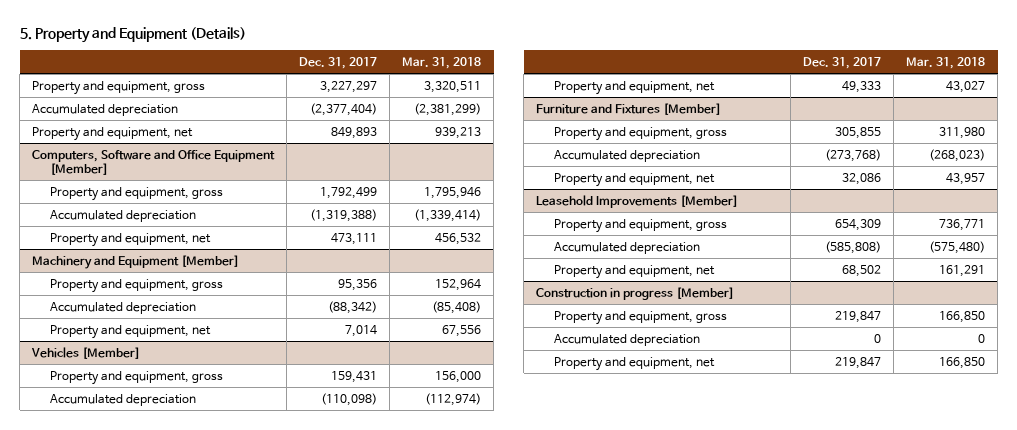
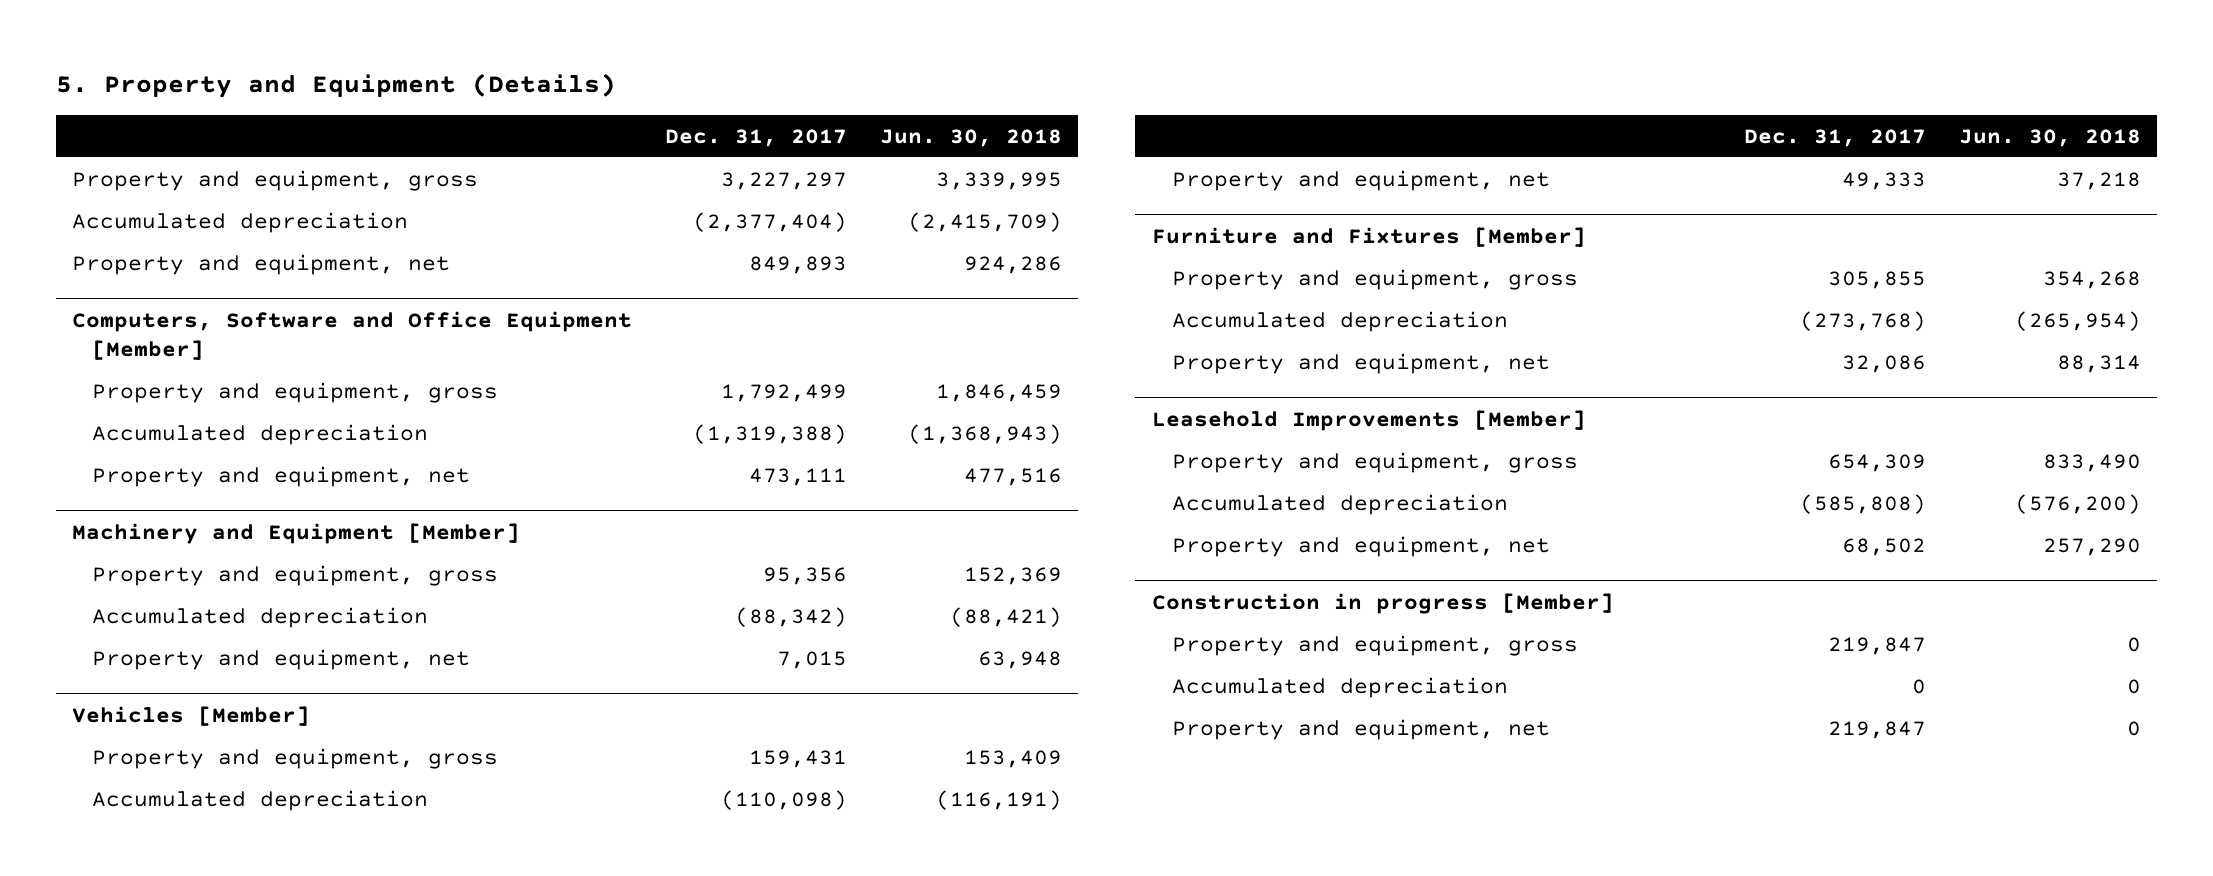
[402,56,482,69] Mar. 31, 2018 -> none
none -> [879,128,1062,147] Jun. 30, 2018
[345,324,378,337] 7,014 -> [776,650,847,669] 7,015

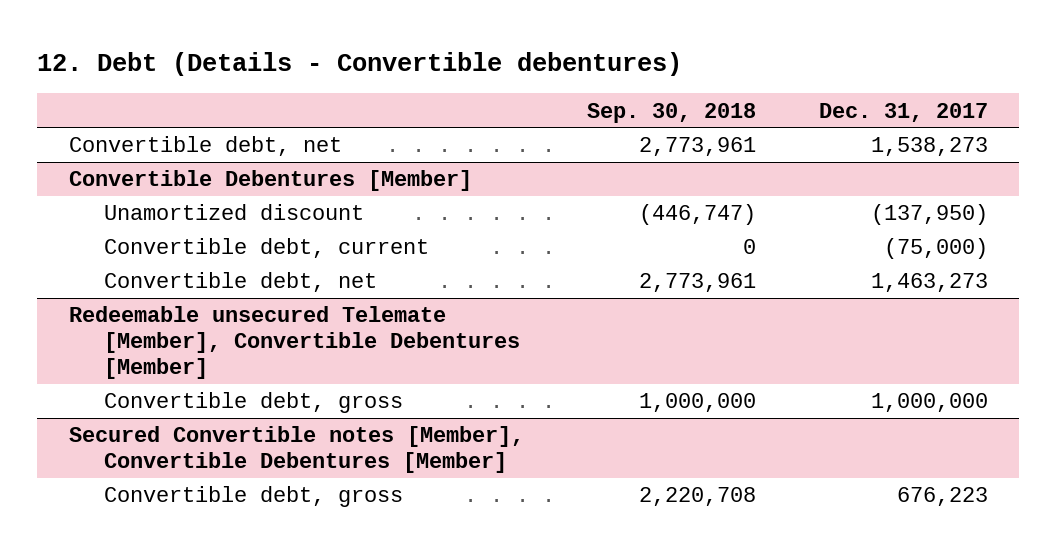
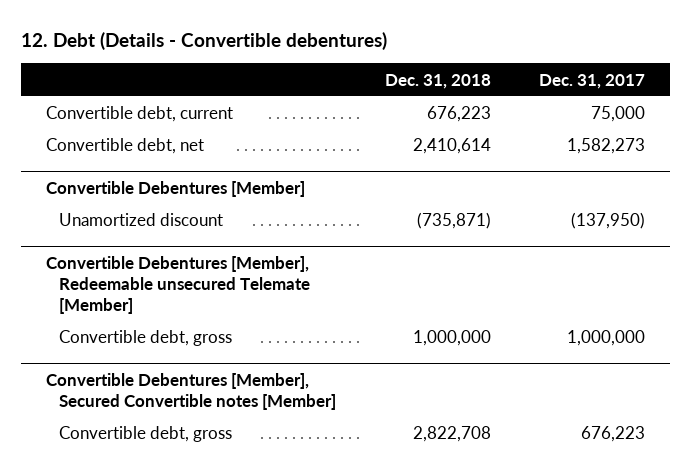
[586,102,756,123] Sep. 30, 2018 -> none
none -> [384,73,491,89] Dec. 31, 2018
none -> [45,106,233,123] Convertible debt, current
[870,137,988,157] 1,538,273 -> [567,138,646,155] 1,582,273
[103,238,429,259] Convertible debt, current -> none
[103,272,377,293] Convertible debt, net -> none
[68,306,520,379] Redeemable unsecured Telemate [Member], Convertible Debentures [Member] -> [45,255,310,315] Convertible Debentures [Member], Redeemable unsecured Telemate [Member]
[68,426,524,474] Secured Convertible notes [Member], Convertible Debentures [Member] -> [45,372,336,410] Convertible Debentures [Member], Secured Convertible notes [Member]

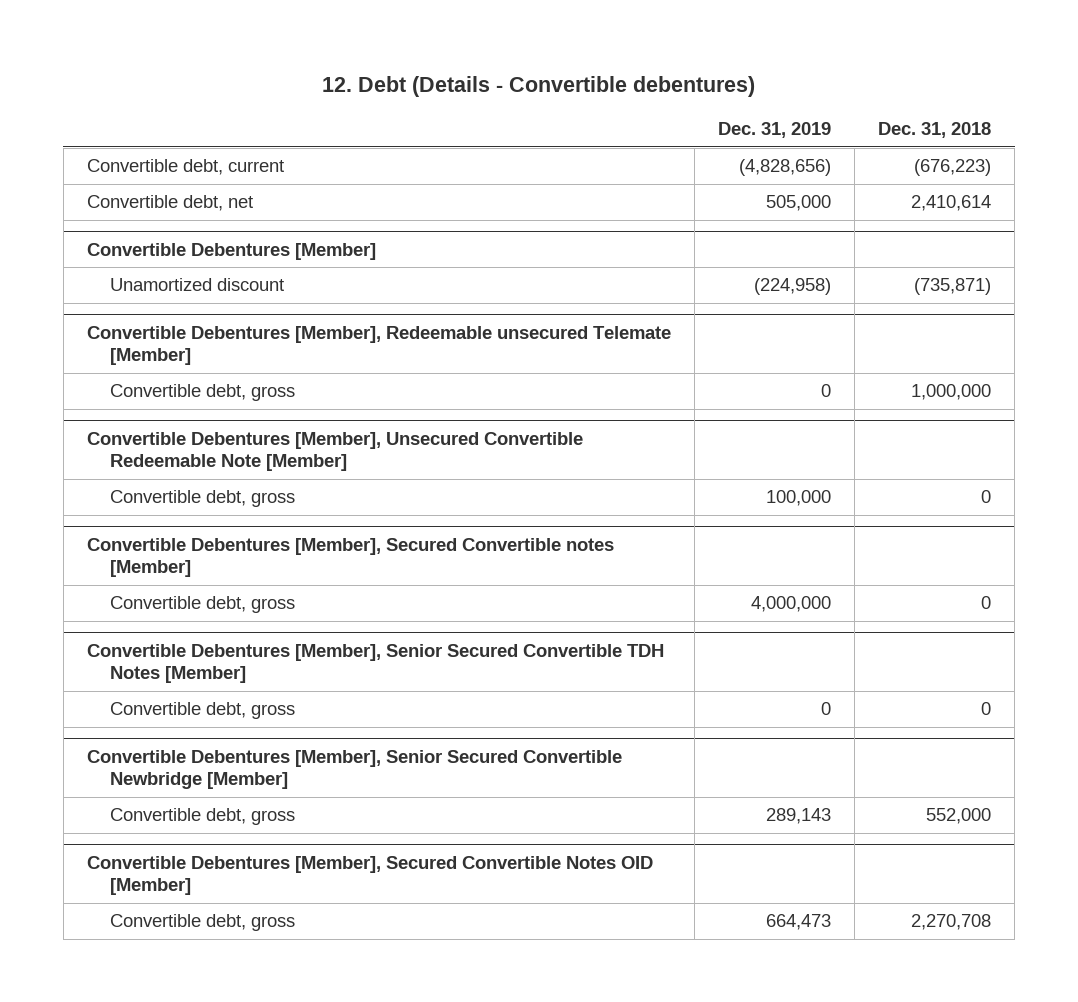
[539,73,646,89] Dec. 31, 2017 -> none
none -> [717,122,831,139] Dec. 31, 2019
[426,106,491,123] 676,223 -> [914,159,992,177] (676,223)
none -> [86,431,583,472] Convertible Debentures [Member], Unsecured Convertible Redeemable Note [Member]
none -> [110,490,296,508] Convertible debt, gross
[412,426,491,443] 2,822,708 -> [981,596,992,610] 0
none -> [86,643,664,684] Convertible Debentures [Member], Senior Secured Convertible TDH Notes [Member]
none -> [110,702,296,720] Convertible debt, gross
none -> [86,749,622,790] Convertible Debentures [Member], Senior Secured Convertible Newbridge [Member]
none -> [110,808,296,826] Convertible debt, gross
none -> [86,855,653,896] Convertible Debentures [Member], Secured Convertible Notes OID [Member]
none -> [110,914,296,932] Convertible debt, gross

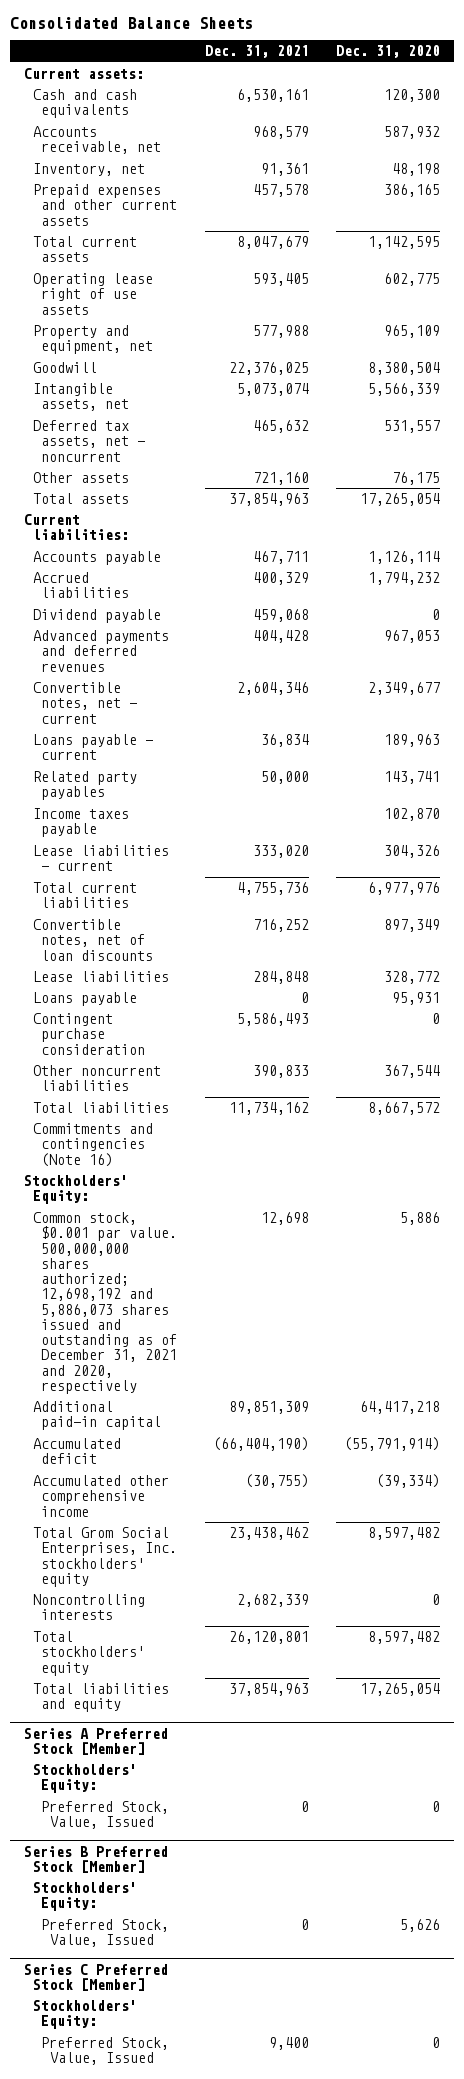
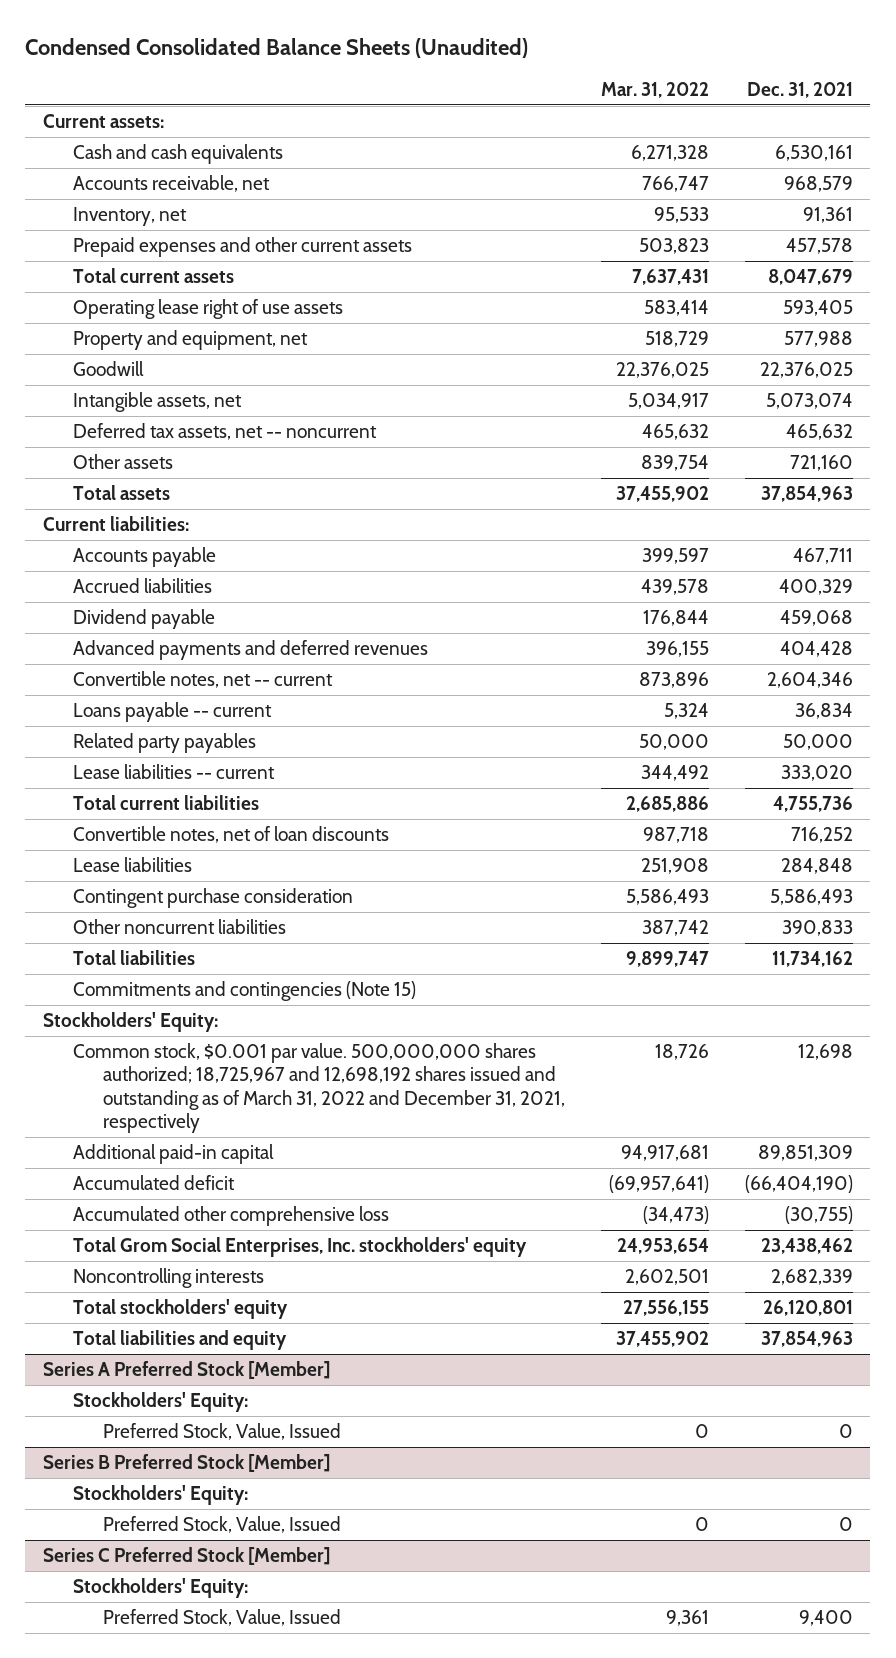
[10,16,254,29] Consolidated Balance Sheets -> [25,37,529,58] Condensed Consolidated Balance Sheets (Unaudited)
[336,45,441,59] Dec. 31, 2020 -> none
none -> [600,81,709,98] Mar. 31, 2022
[32,420,146,462] Deferred tax assets, net - noncurrent -> [73,423,378,441] Deferred tax assets, net -- noncurrent
[32,682,138,724] Convertible notes, net - current -> [73,671,334,689] Convertible notes, net -- current
[32,734,153,761] Loans payable - current -> [73,702,273,723] Loans payable -- current
[32,808,129,838] Income taxes payable -> none
[32,845,169,872] Lease liabilities - current -> [73,764,276,780] Lease liabilities -- current
[32,992,137,1007] Loans payable -> none
[32,1123,153,1167] Commitments and contingencies (Note 16) -> [73,981,417,1002] Commitments and contingencies (Note 15)
[32,1212,178,1394] Common stock, $0.001 par value. 500,000,000 shares authorized; 12,698,192 and 5,886,073 shares issued and outstanding as of December 31, 2021 and 2020, respectively -> [73,1043,565,1133] Common stock, $0.001 par value. 500,000,000 shares authorized; 18,725,967 and 12,698,192 shares issued and outstanding as of March 31, 2022 and December 31, 2021, respectively
[32,1475,169,1517] Accumulated other comprehensive income -> [73,1206,390,1227] Accumulated other comprehensive loss

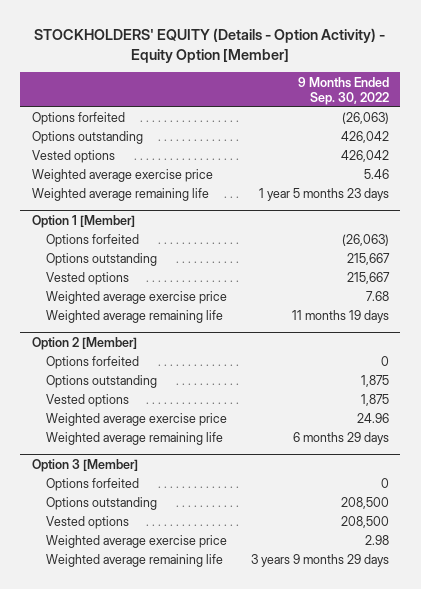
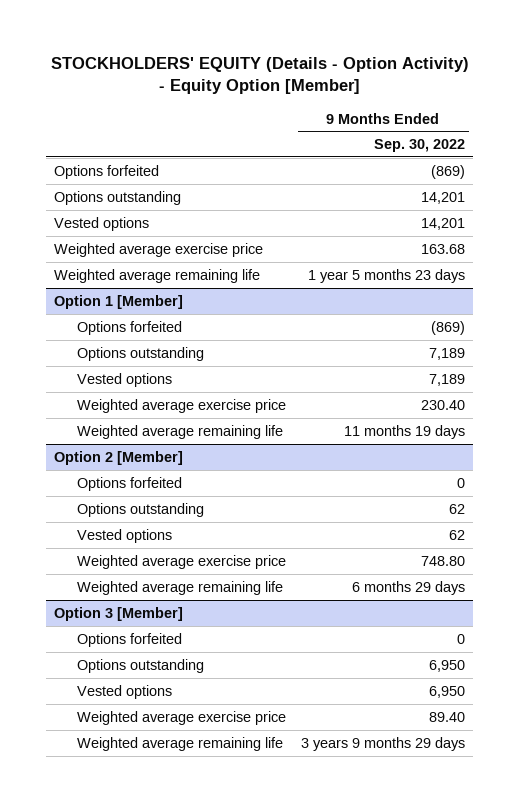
[341,112,389,125] (26,063) -> [431,164,466,179] (869)
[340,131,389,144] 426,042 -> [421,191,466,204] 14,201
[340,150,389,163] 426,042 -> [421,217,466,230] 14,201
[363,169,389,180] 5.46 -> [421,243,466,254] 163.68
[341,234,389,247] (26,063) -> [431,320,466,335] (869)
[346,253,390,266] 215,667 -> [429,347,466,360] 7,189
[346,272,390,285] 215,667 -> [429,373,466,386] 7,189
[365,291,389,302] 7.68 -> [421,399,466,410] 230.40
[360,375,389,388] 1,875 -> [449,503,466,514] 62
[360,394,389,407] 1,875 -> [449,529,466,540] 62
[356,413,389,424] 24.96 -> [421,555,466,566] 748.80
[340,497,389,510] 208,500 -> [429,659,466,672] 6,950
[340,516,389,529] 208,500 -> [429,685,466,698] 6,950
[364,535,389,546] 2.98 -> [429,711,466,722] 89.40

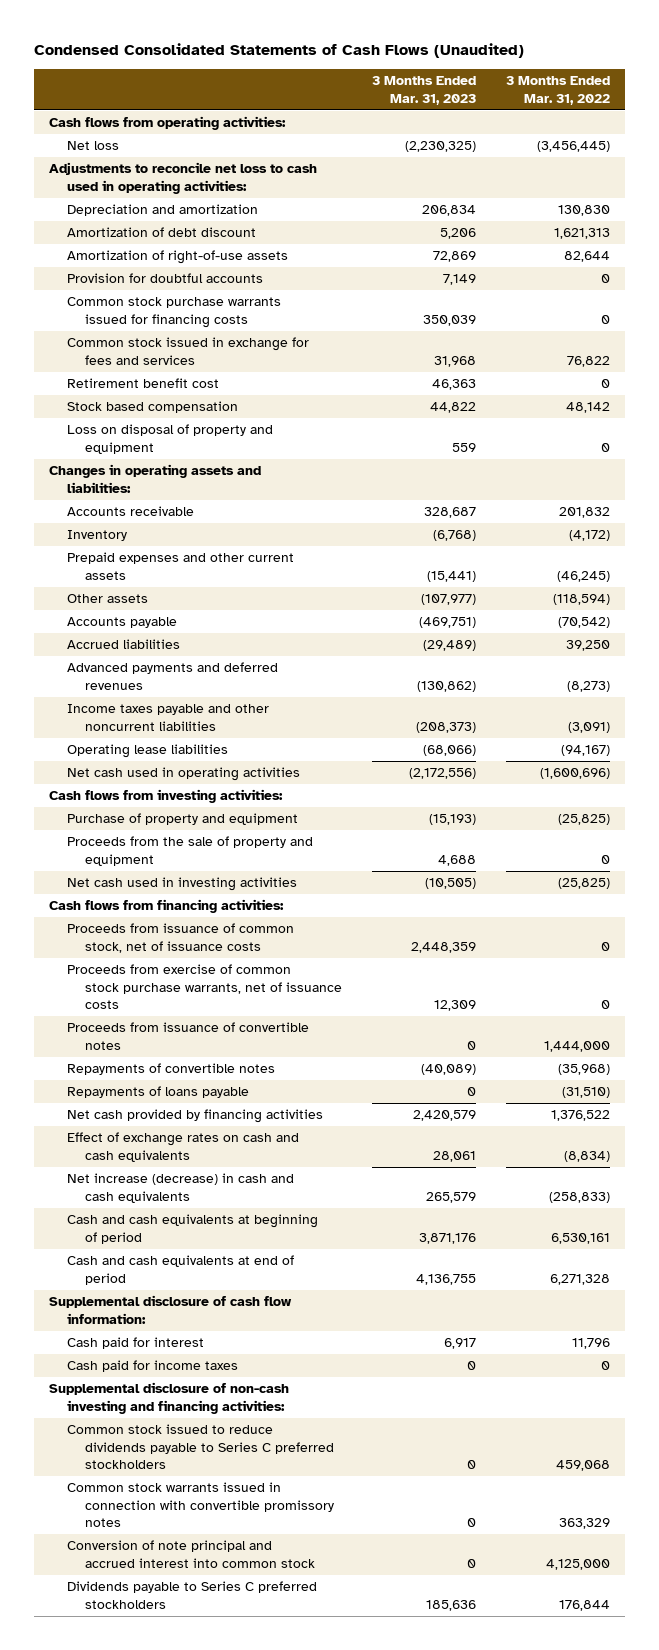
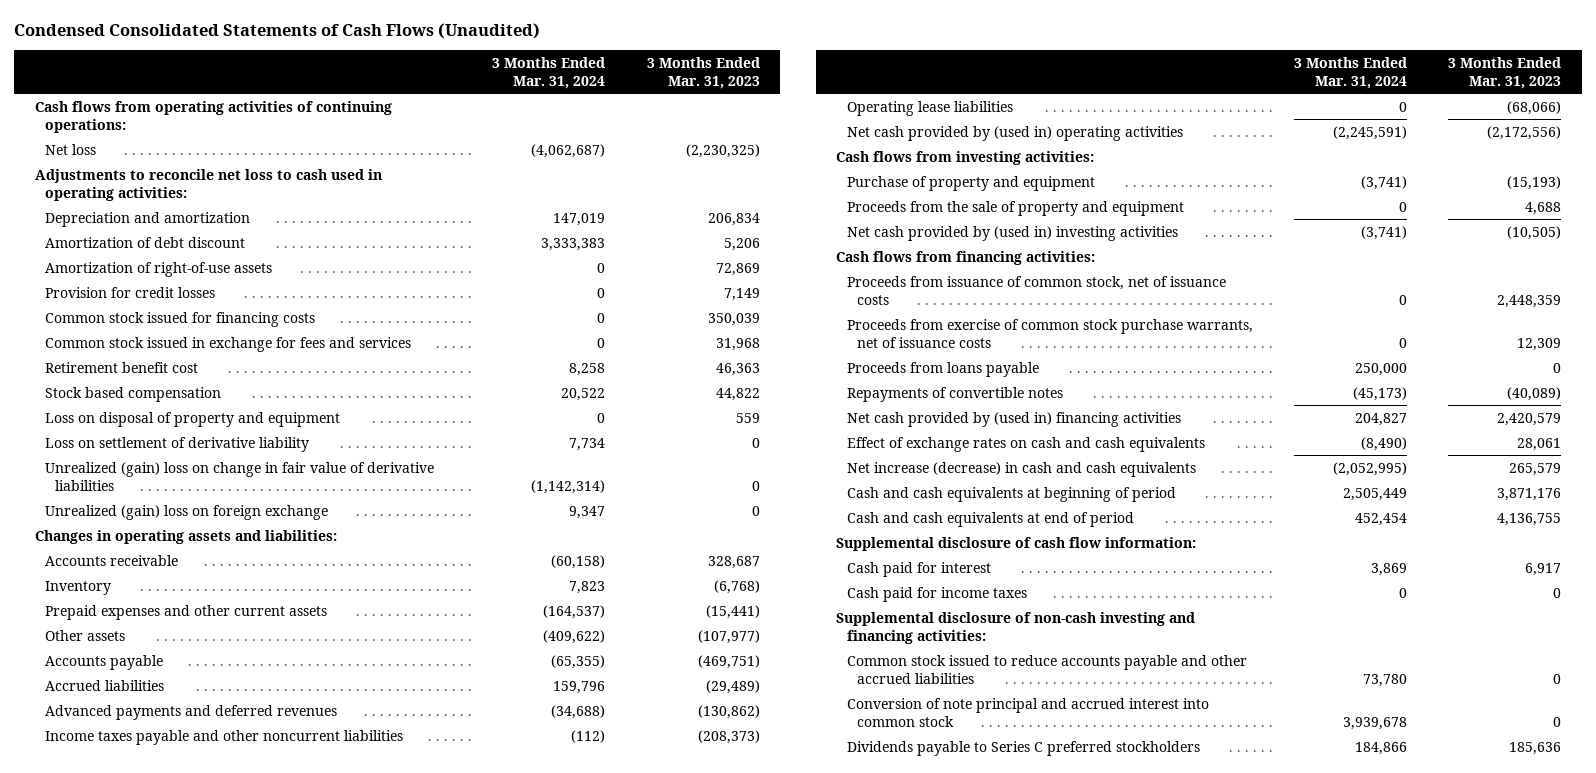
[506,76,611,105] 3 Months Ended Mar. 31, 2022 -> none
none -> [492,56,606,90] 3 Months Ended Mar. 31, 2024
[49,116,287,131] Cash flows from operating activities: -> [34,100,392,133] Cash flows from operating activities of continuing operations:
[67,273,264,284] Provision for doubtful accounts -> [45,286,216,298] Provision for credit losses
[67,297,282,328] Common stock purchase warrants issued for financing costs -> [45,311,316,327] Common stock issued for financing costs
none -> [45,436,310,452] Loss on settlement of derivative liability
none -> [45,461,435,491] Unrealized (gain) loss on change in fair value of derivative liabilities
none -> [45,504,329,520] Unrealized (gain) loss on foreign exchange
[67,767,301,782] Net cash used in operating activities -> [846,125,1183,141] Net cash provided by (used in) operating activities
[67,877,298,892] Net cash used in investing activities -> [846,225,1178,241] Net cash provided by (used in) investing activities
[67,1022,310,1050] Proceeds from issuance of convertible notes -> none
none -> [846,361,1039,377] Proceeds from loans payable
[67,1086,250,1099] Repayments of loans payable -> none
[67,1109,324,1124] Net cash provided by financing activities -> [846,411,1181,427] Net cash provided by (used in) financing activities
[67,1424,334,1470] Common stock issued to reduce dividends payable to Series C preferred stockholders -> none
[67,1482,334,1528] Common stock warrants issued in connection with convertible promissory notes -> none
none -> [846,654,1247,684] Common stock issued to reduce accounts payable and other accrued liabilities

